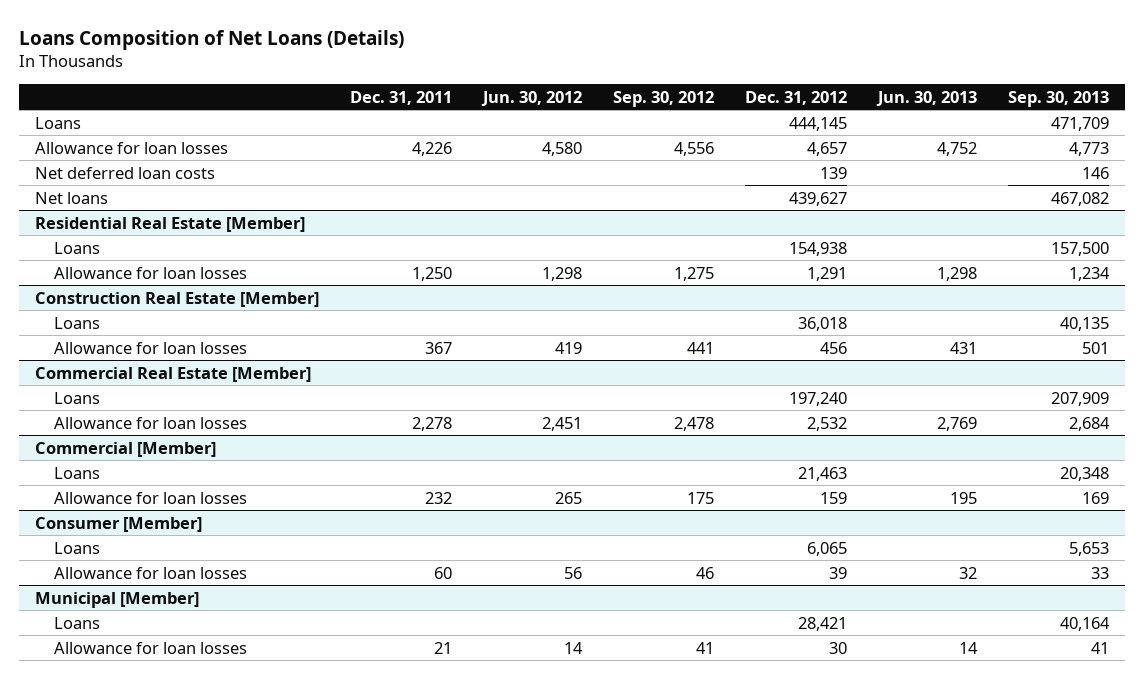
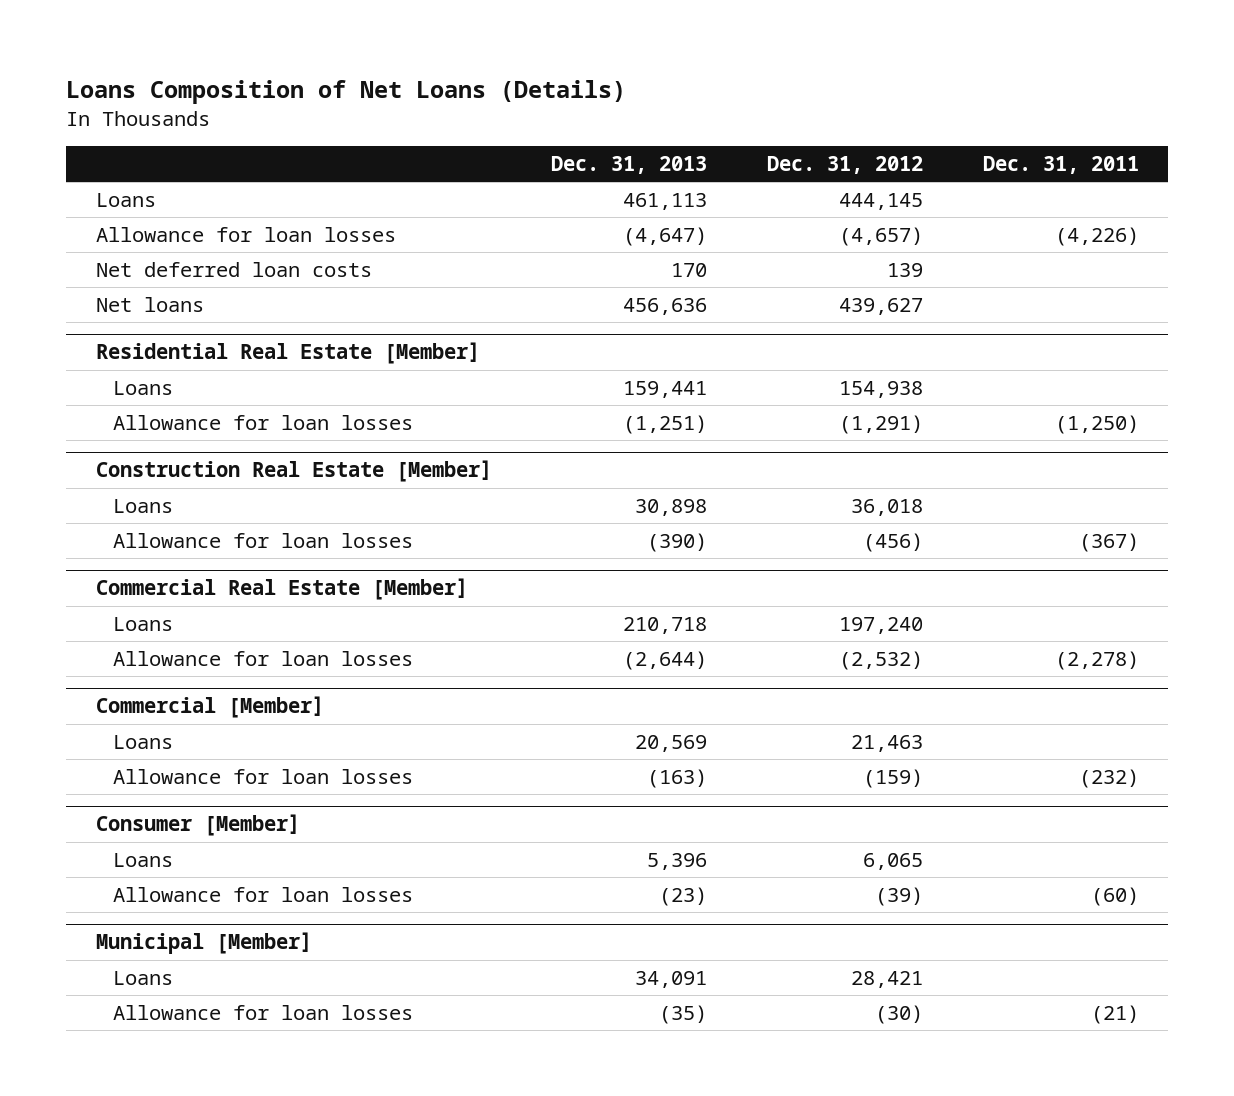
[480,90,582,106] Jun. 30, 2012 -> none
[612,90,714,107] Sep. 30, 2012 -> none
[876,90,978,106] Jun. 30, 2013 -> none
[1008,90,1110,107] Sep. 30, 2013 -> none
none -> [551,156,708,175] Dec. 31, 2013
[411,141,452,156] 4,226 -> [1054,227,1139,247] (4,226)
[807,141,848,156] 4,657 -> [838,227,923,247] (4,657)
[411,266,452,281] 1,250 -> [1054,415,1139,435] (1,250)
[807,266,848,281] 1,291 -> [838,415,923,435] (1,291)
[424,341,452,354] 367 -> [1078,533,1139,553] (367)
[820,341,848,354] 456 -> [862,533,923,553] (456)
[411,416,452,431] 2,278 -> [1054,651,1139,671] (2,278)
[807,416,848,431] 2,532 -> [838,651,923,671] (2,532)
[424,491,452,504] 232 -> [1078,769,1139,789] (232)
[820,491,848,504] 159 -> [862,769,923,789] (159)
[433,566,452,579] 60 -> [1090,887,1139,907] (60)
[829,566,848,579] 39 -> [874,887,923,907] (39)
[433,641,452,654] 21 -> [1090,1005,1139,1025] (21)
[829,641,848,654] 30 -> [874,1005,923,1025] (30)

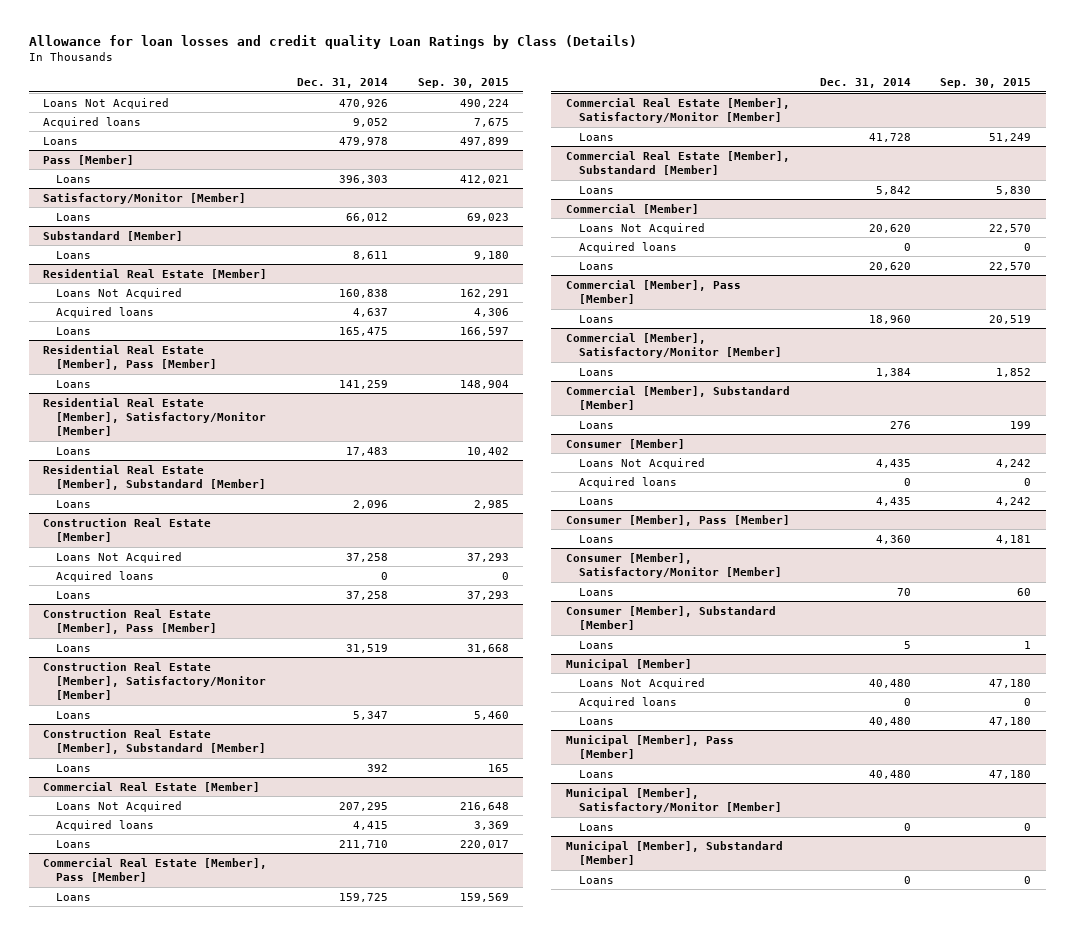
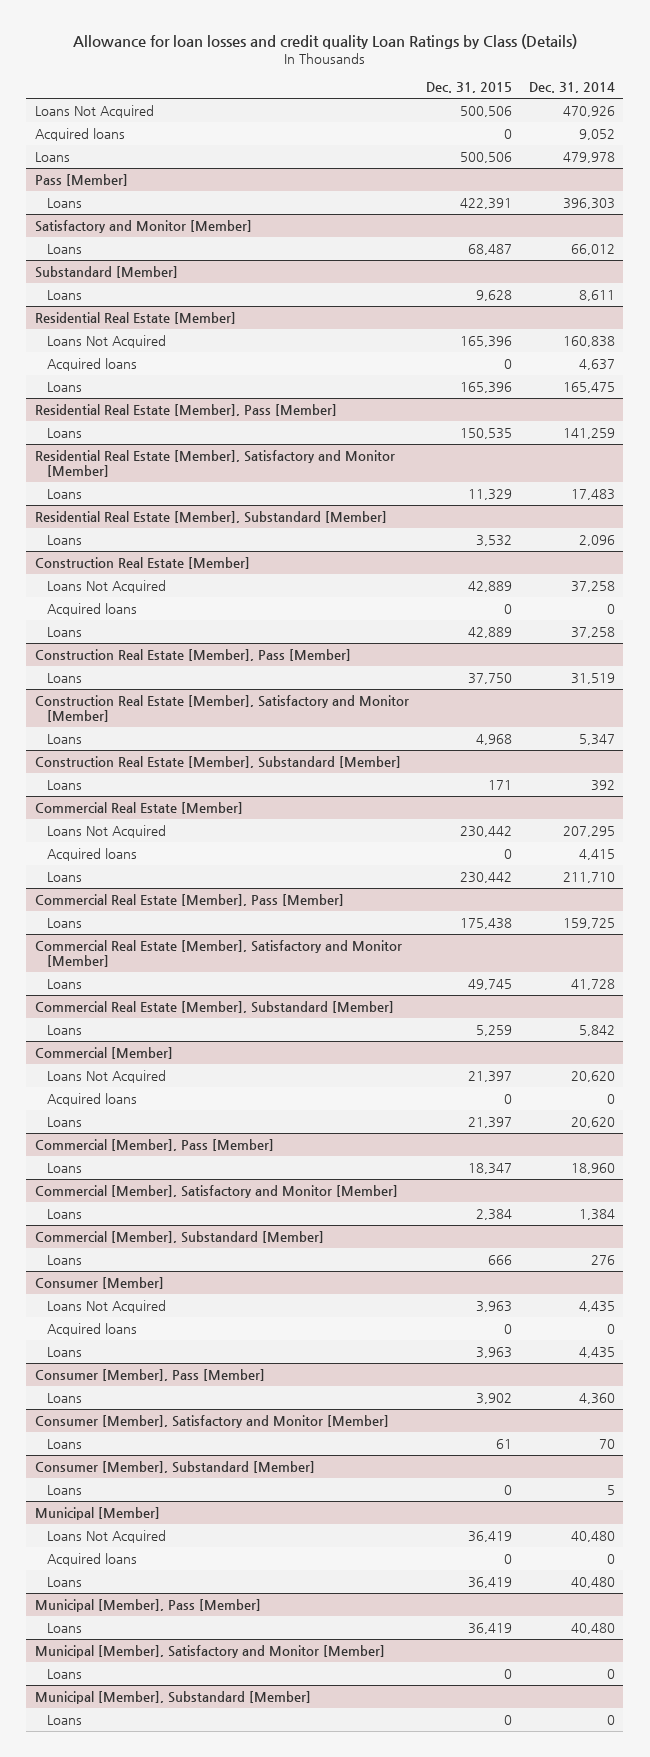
[417,78,509,89] Sep. 30, 2015 -> none
none -> [425,82,512,94] Dec. 31, 2015
[43,192,247,204] Satisfactory/Monitor [Member] -> [34,219,252,233] Satisfactory and Monitor [Member]
[43,397,267,437] Residential Real Estate [Member], Satisfactory/Monitor [Member] -> [34,449,395,478] Residential Real Estate [Member], Satisfactory and Monitor [Member]
[43,661,267,701] Construction Real Estate [Member], Satisfactory/Monitor [Member] -> [34,694,409,723] Construction Real Estate [Member], Satisfactory and Monitor [Member]
[566,97,791,124] Commercial Real Estate [Member], Satisfactory/Monitor [Member] -> [34,939,402,968] Commercial Real Estate [Member], Satisfactory and Monitor [Member]
[566,332,782,359] Commercial [Member], Satisfactory/Monitor [Member] -> [34,1184,398,1198] Commercial [Member], Satisfactory and Monitor [Member]
[566,552,782,579] Consumer [Member], Satisfactory/Monitor [Member] -> [34,1414,389,1428] Consumer [Member], Satisfactory and Monitor [Member]
[566,787,782,814] Municipal [Member], Satisfactory/Monitor [Member] -> [34,1644,385,1658] Municipal [Member], Satisfactory and Monitor [Member]

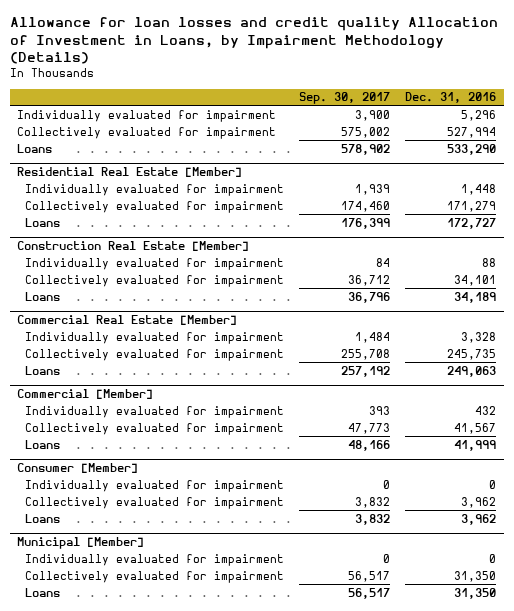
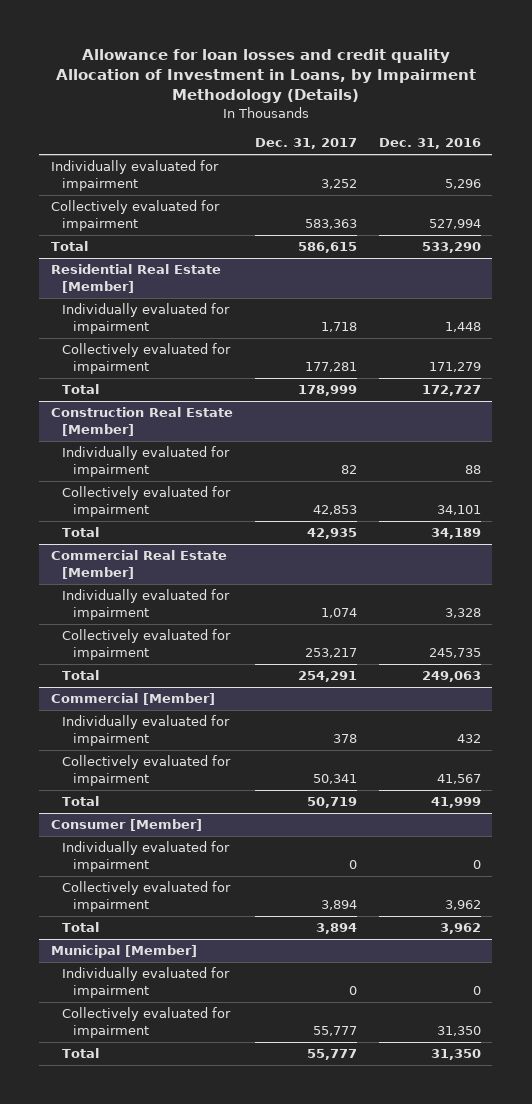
[299,92,391,105] Sep. 30, 2017 -> none
none -> [254,138,357,150] Dec. 31, 2017
[17,143,53,153] Loans -> [50,241,88,252] Total
[25,217,61,227] Loans -> [61,384,99,395] Total
[25,291,61,301] Loans -> [61,527,99,538] Total
[25,365,61,375] Loans -> [61,670,99,681] Total
[25,439,61,449] Loans -> [61,796,99,807] Total
[25,513,61,523] Loans -> [61,922,99,933] Total
[25,587,61,597] Loans -> [61,1048,99,1059] Total

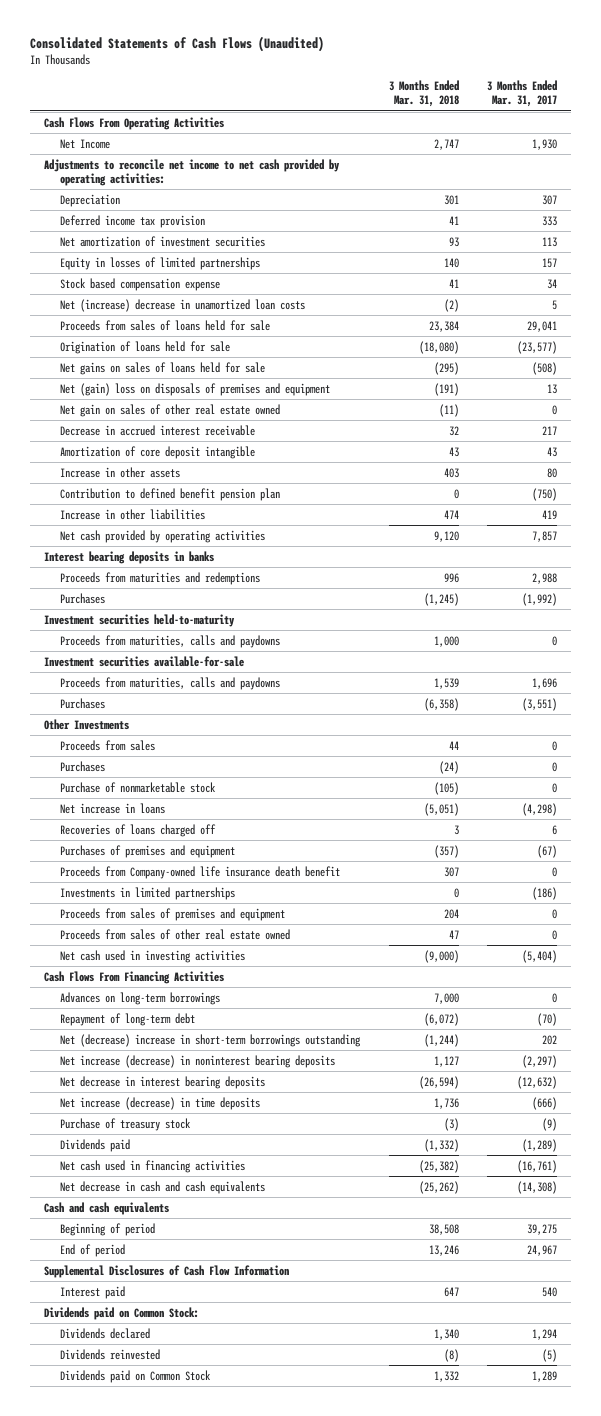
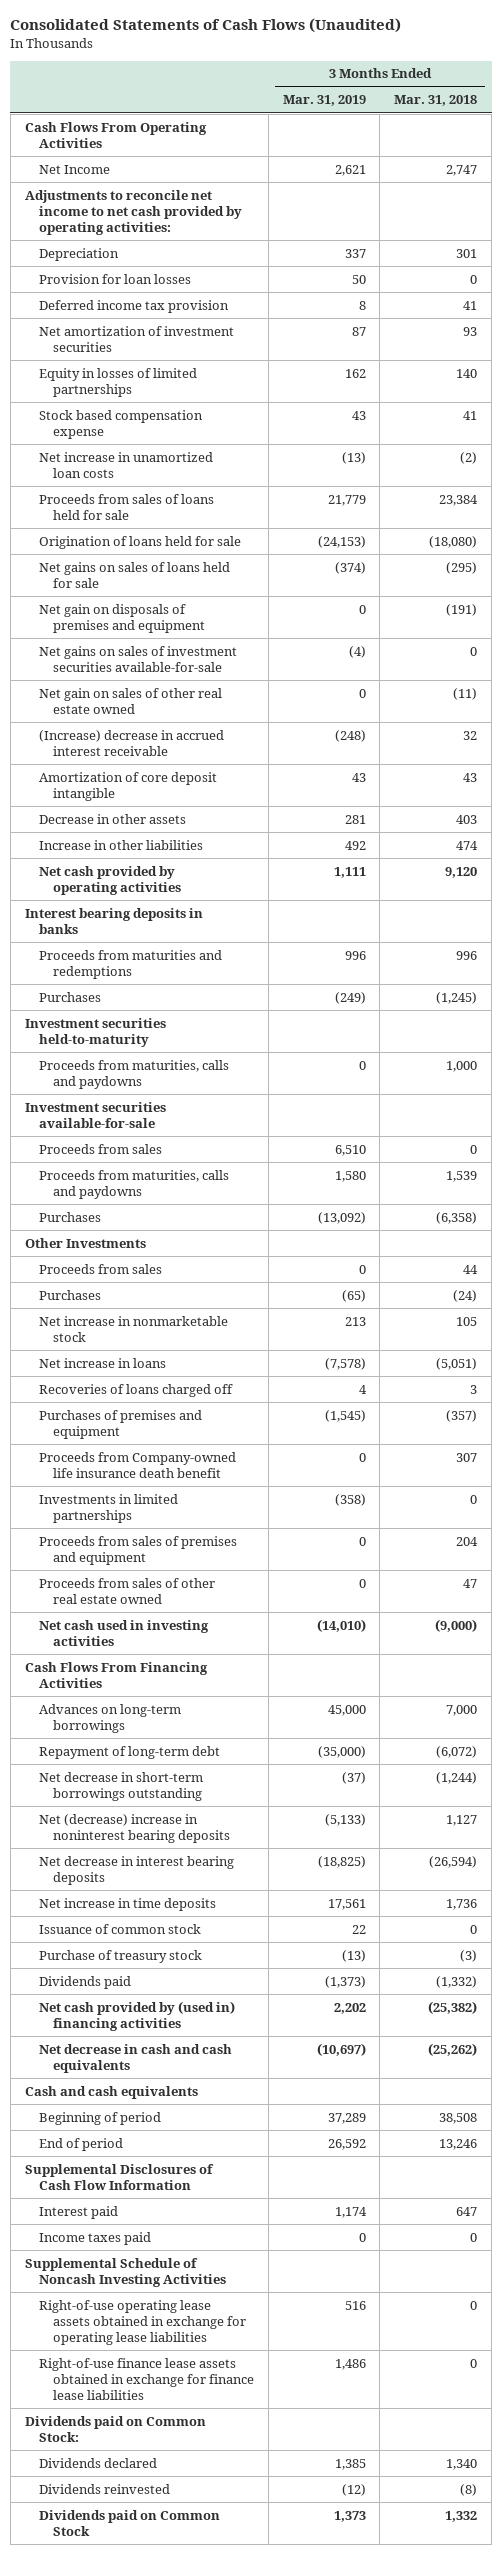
[487,80,558,108] 3 Months Ended Mar. 31, 2017 -> none
none -> [282,95,366,107] Mar. 31, 2019
none -> [38,273,191,284] Provision for loan losses
[59,298,305,312] Net (increase) decrease in unamortized loan costs -> [38,451,213,478] Net increase in unamortized loan costs
[59,382,330,396] Net (gain) loss on disposals of premises and equipment -> [38,603,205,633] Net gain on disposals of premises and equipment
none -> [38,645,237,672] Net gains on sales of investment securities available-for-sale
[59,424,255,436] Decrease in accrued interest receivable -> [38,729,224,756] (Increase) decrease in accrued interest receivable
[59,487,280,501] Contribution to defined benefit pension plan -> none
[59,466,180,478] Increase in other assets -> [38,813,186,824] Decrease in other assets
none -> [38,1143,162,1154] Proceeds from sales
[59,781,216,793] Purchase of nonmarketable stock -> none
none -> [38,1315,228,1342] Net increase in nonmarketable stock
[59,1033,361,1047] Net (decrease) increase in short-term borrowings outstanding -> [38,1771,203,1801] Net decrease in short-term borrowings outstanding
[59,1054,335,1068] Net increase (decrease) in noninterest bearing deposits -> [38,1813,230,1843] Net (decrease) increase in noninterest bearing deposits
[59,1096,260,1110] Net increase (decrease) in time deposits -> [38,1897,216,1911] Net increase in time deposits
none -> [38,1923,201,1934] Issuance of common stock
[59,1159,245,1173] Net cash used in financing activities -> [38,2000,235,2031] Net cash provided by (used in) financing activities
none -> [38,2231,151,2245] Income taxes paid
none -> [24,2257,226,2287] Supplemental Schedule of Noncash Investing Activities
none -> [38,2299,246,2346] Right-of-use operating lease assets obtained in exchange for operating lease liabilities
none -> [38,2357,254,2401] Right-of-use finance lease assets obtained in exchange for finance lease liabilities

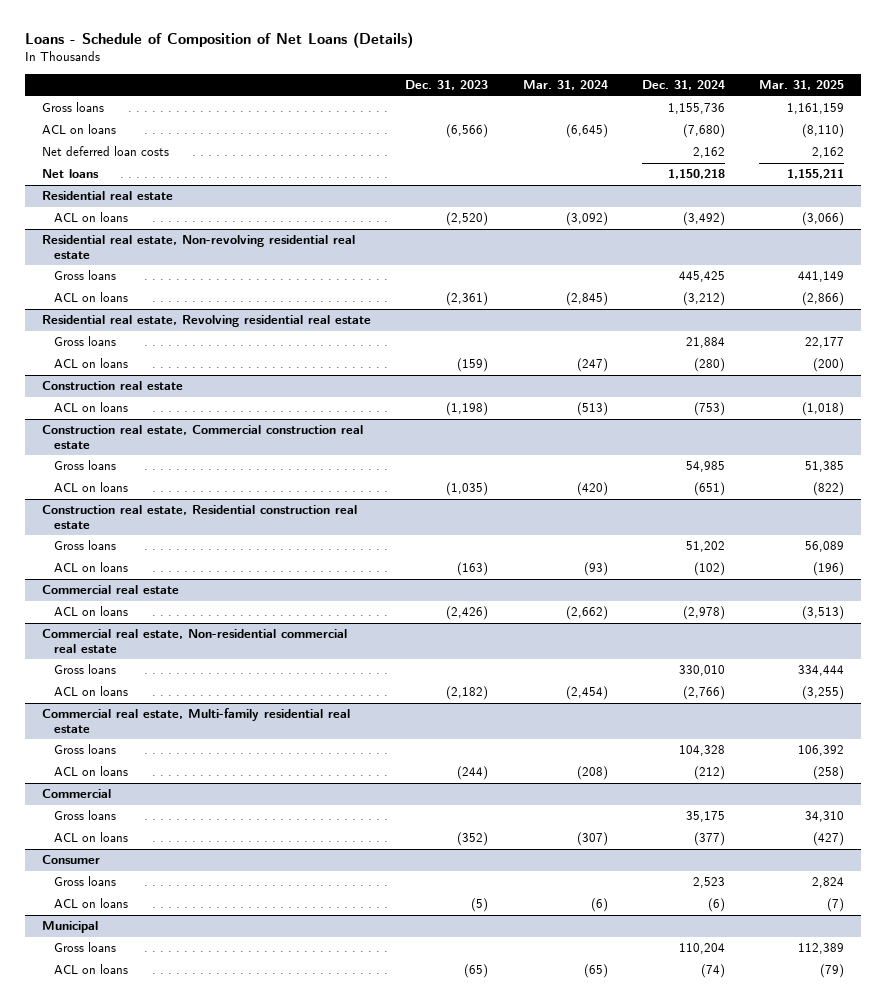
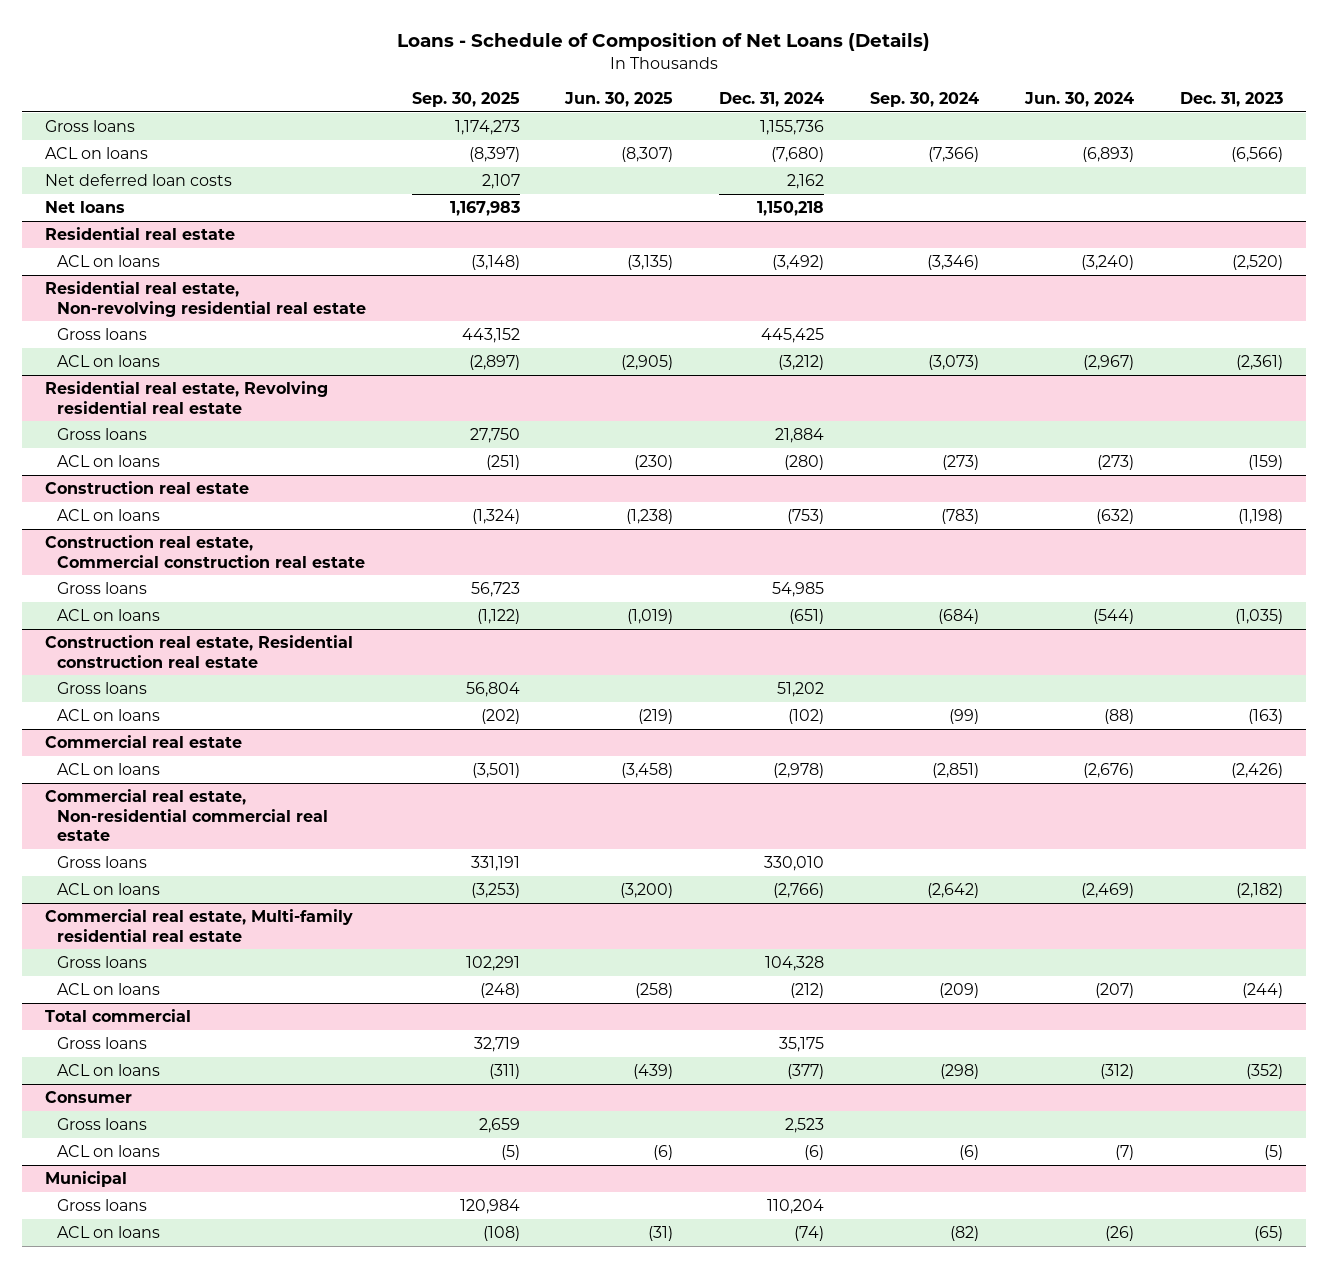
[522,80,608,91] Mar. 31, 2024 -> none
[759,80,845,91] Mar. 31, 2025 -> none
none -> [411,91,520,107] Sep. 30, 2025
none -> [564,91,674,107] Jun. 30, 2025
none -> [870,91,980,107] Sep. 30, 2024
none -> [1023,91,1134,107] Jun. 30, 2024
[42,789,112,799] Commercial -> [45,1009,192,1023] Total commercial

